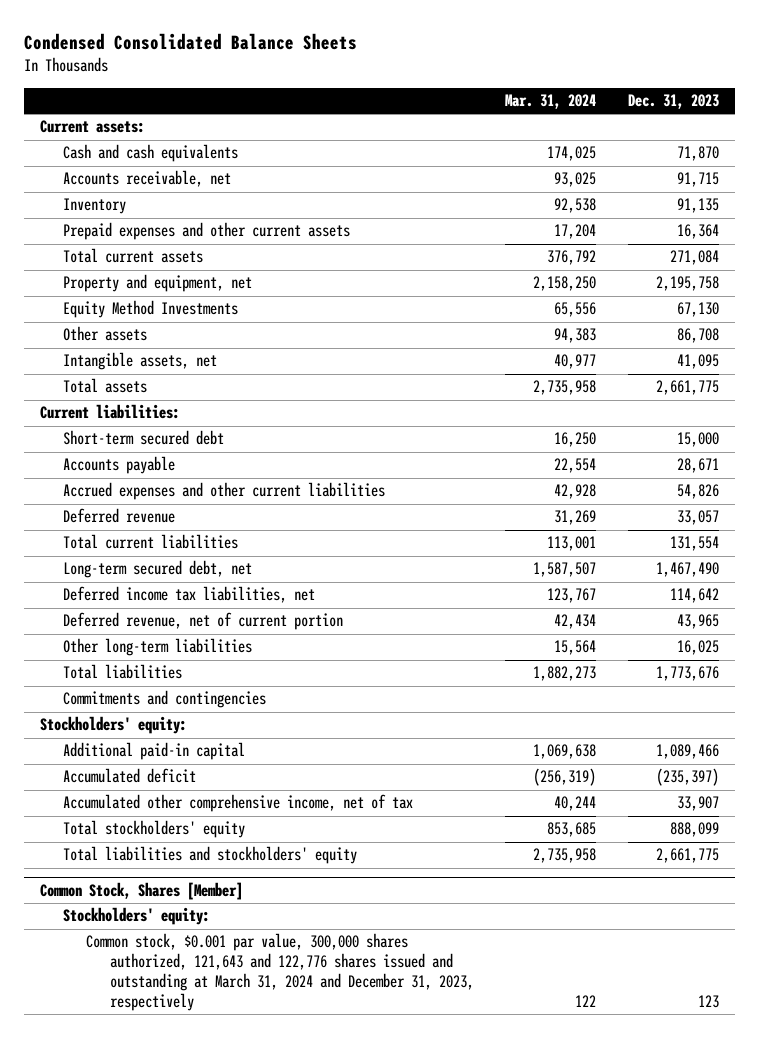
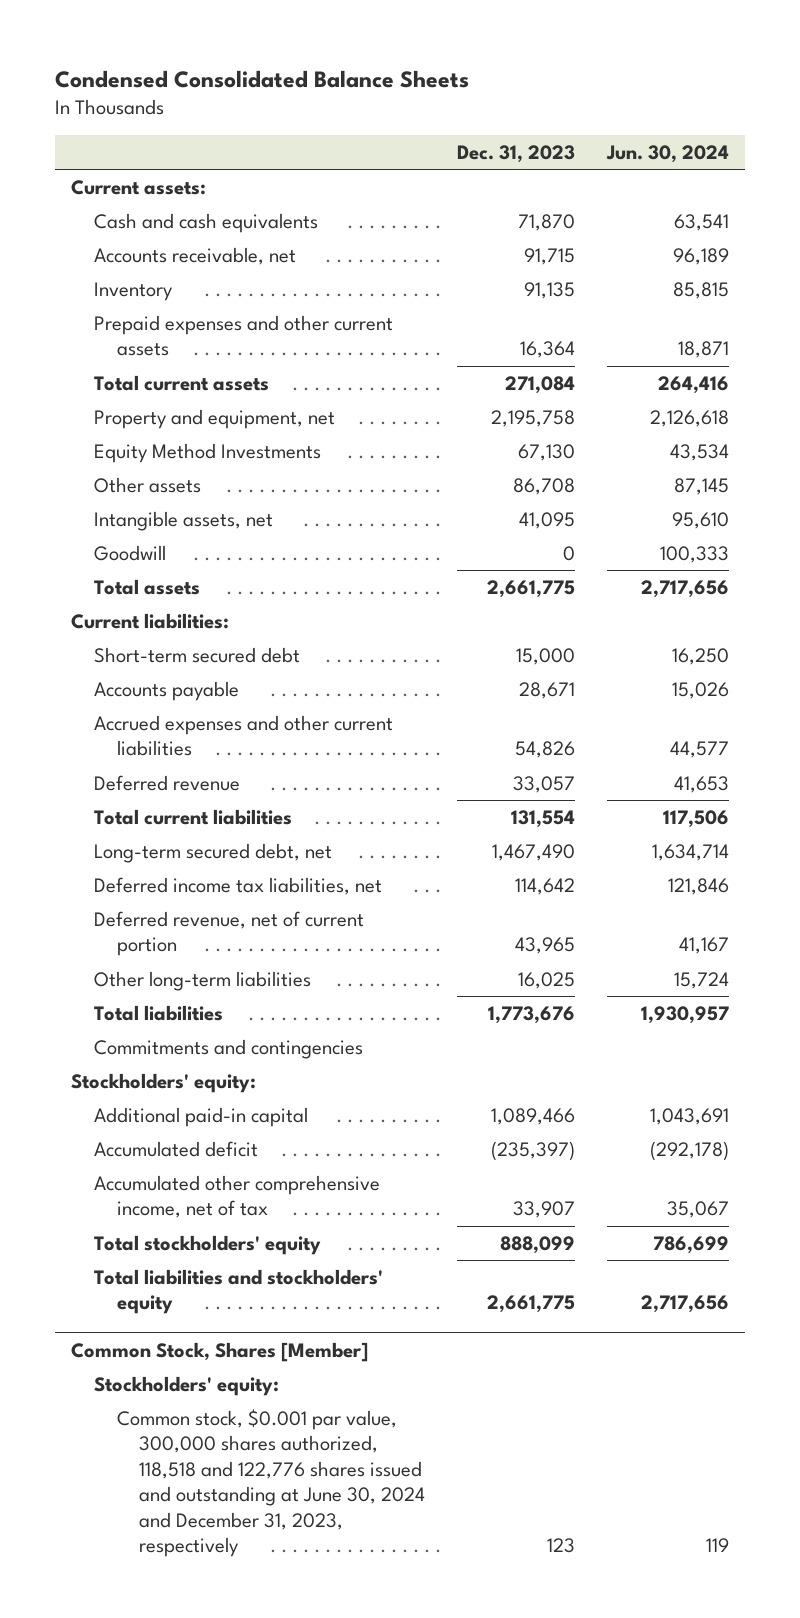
[505,94,597,110] Mar. 31, 2024 -> none
none -> [605,144,729,163] Jun. 30, 2024
none -> [93,544,166,561] Goodwill
[86,933,474,1012] Common stock, $0.001 par value, 300,000 shares authorized, 121,643 and 122,776 shares issued and outstanding at March 31, 2024 and December 31, 2023, respectively -> [116,1408,426,1558] Common stock, $0.001 par value, 300,000 shares authorized, 118,518 and 122,776 shares issued and outstanding at June 30, 2024 and December 31, 2023, respectively

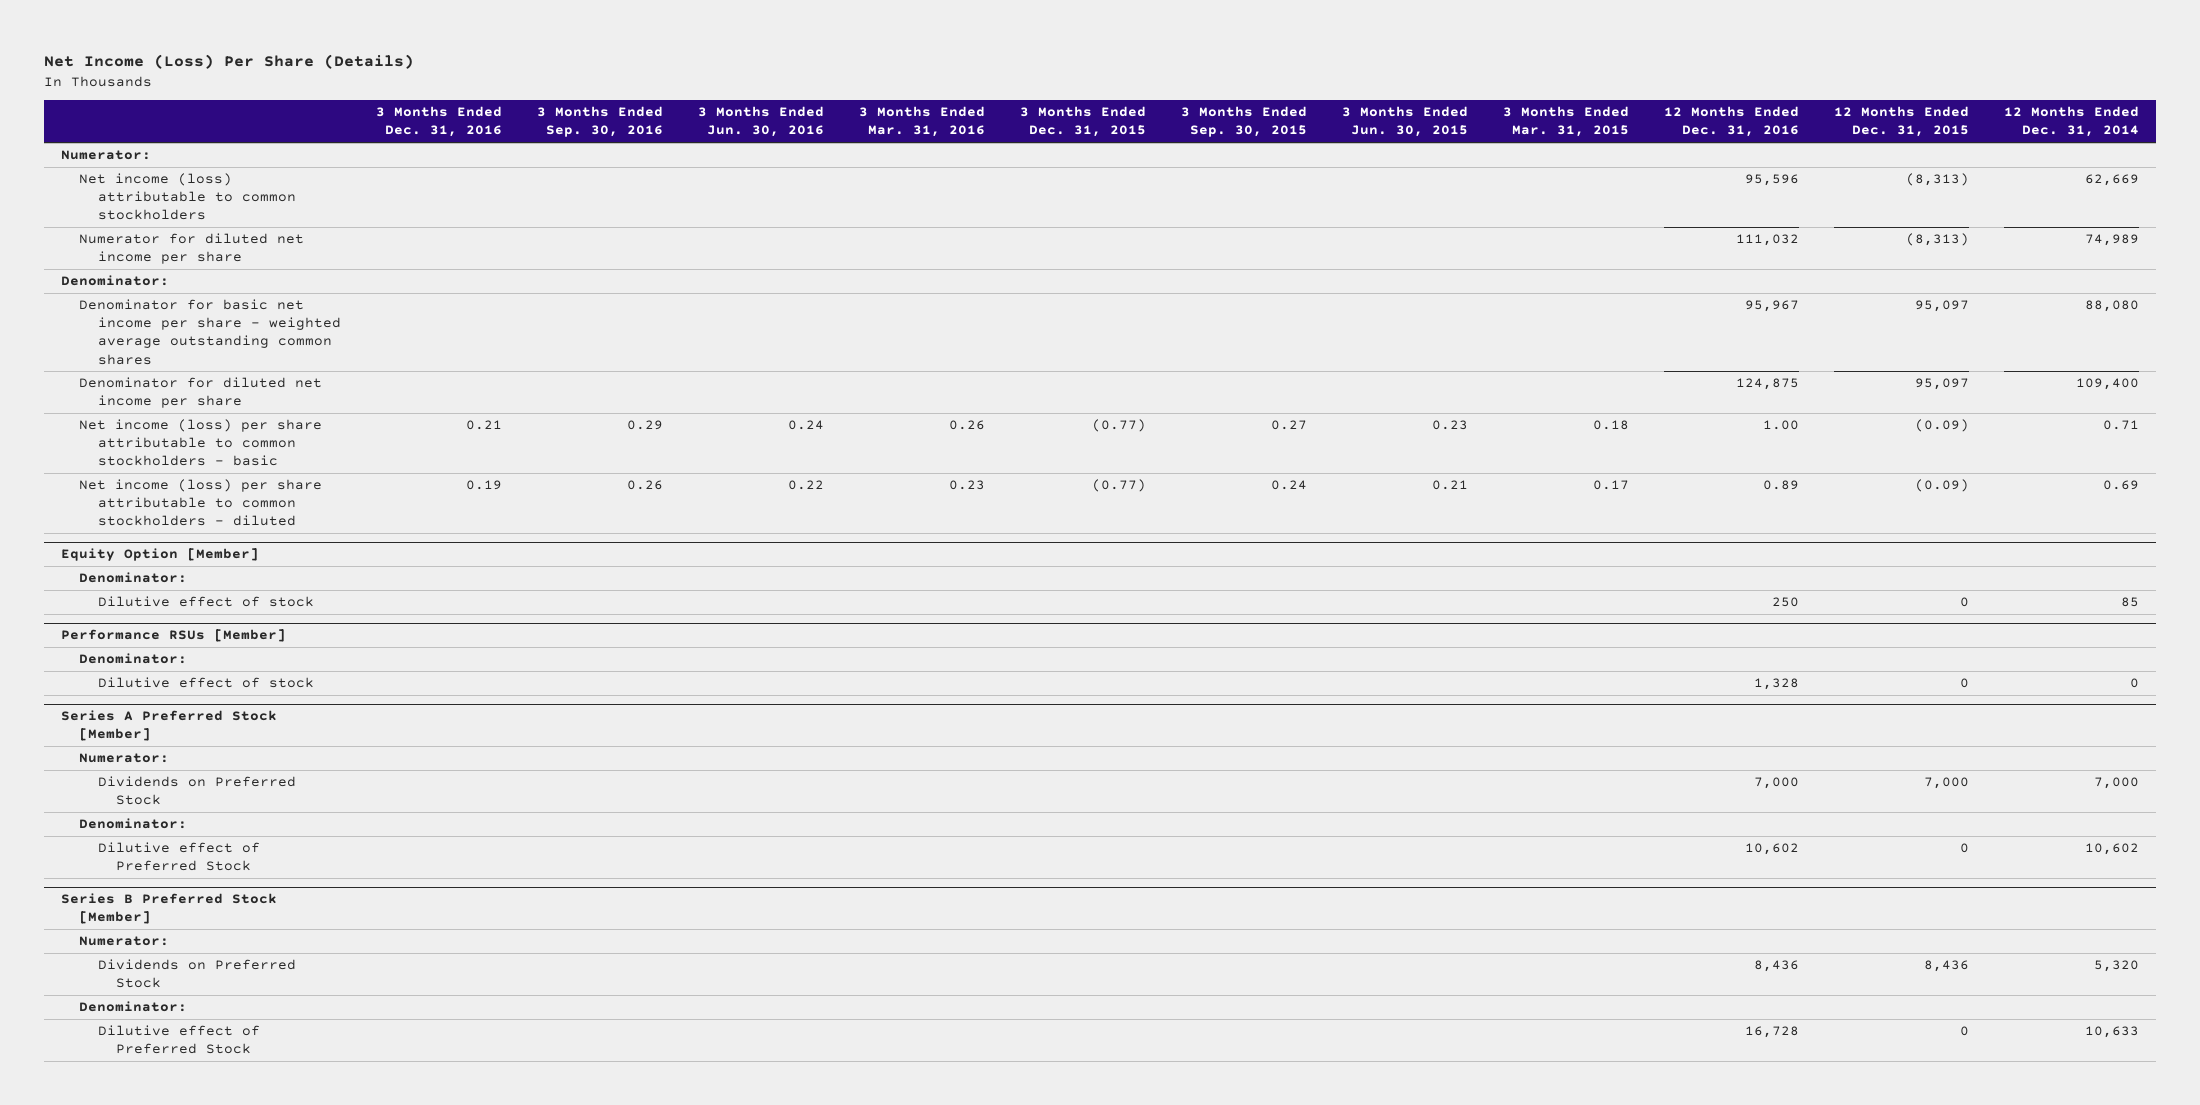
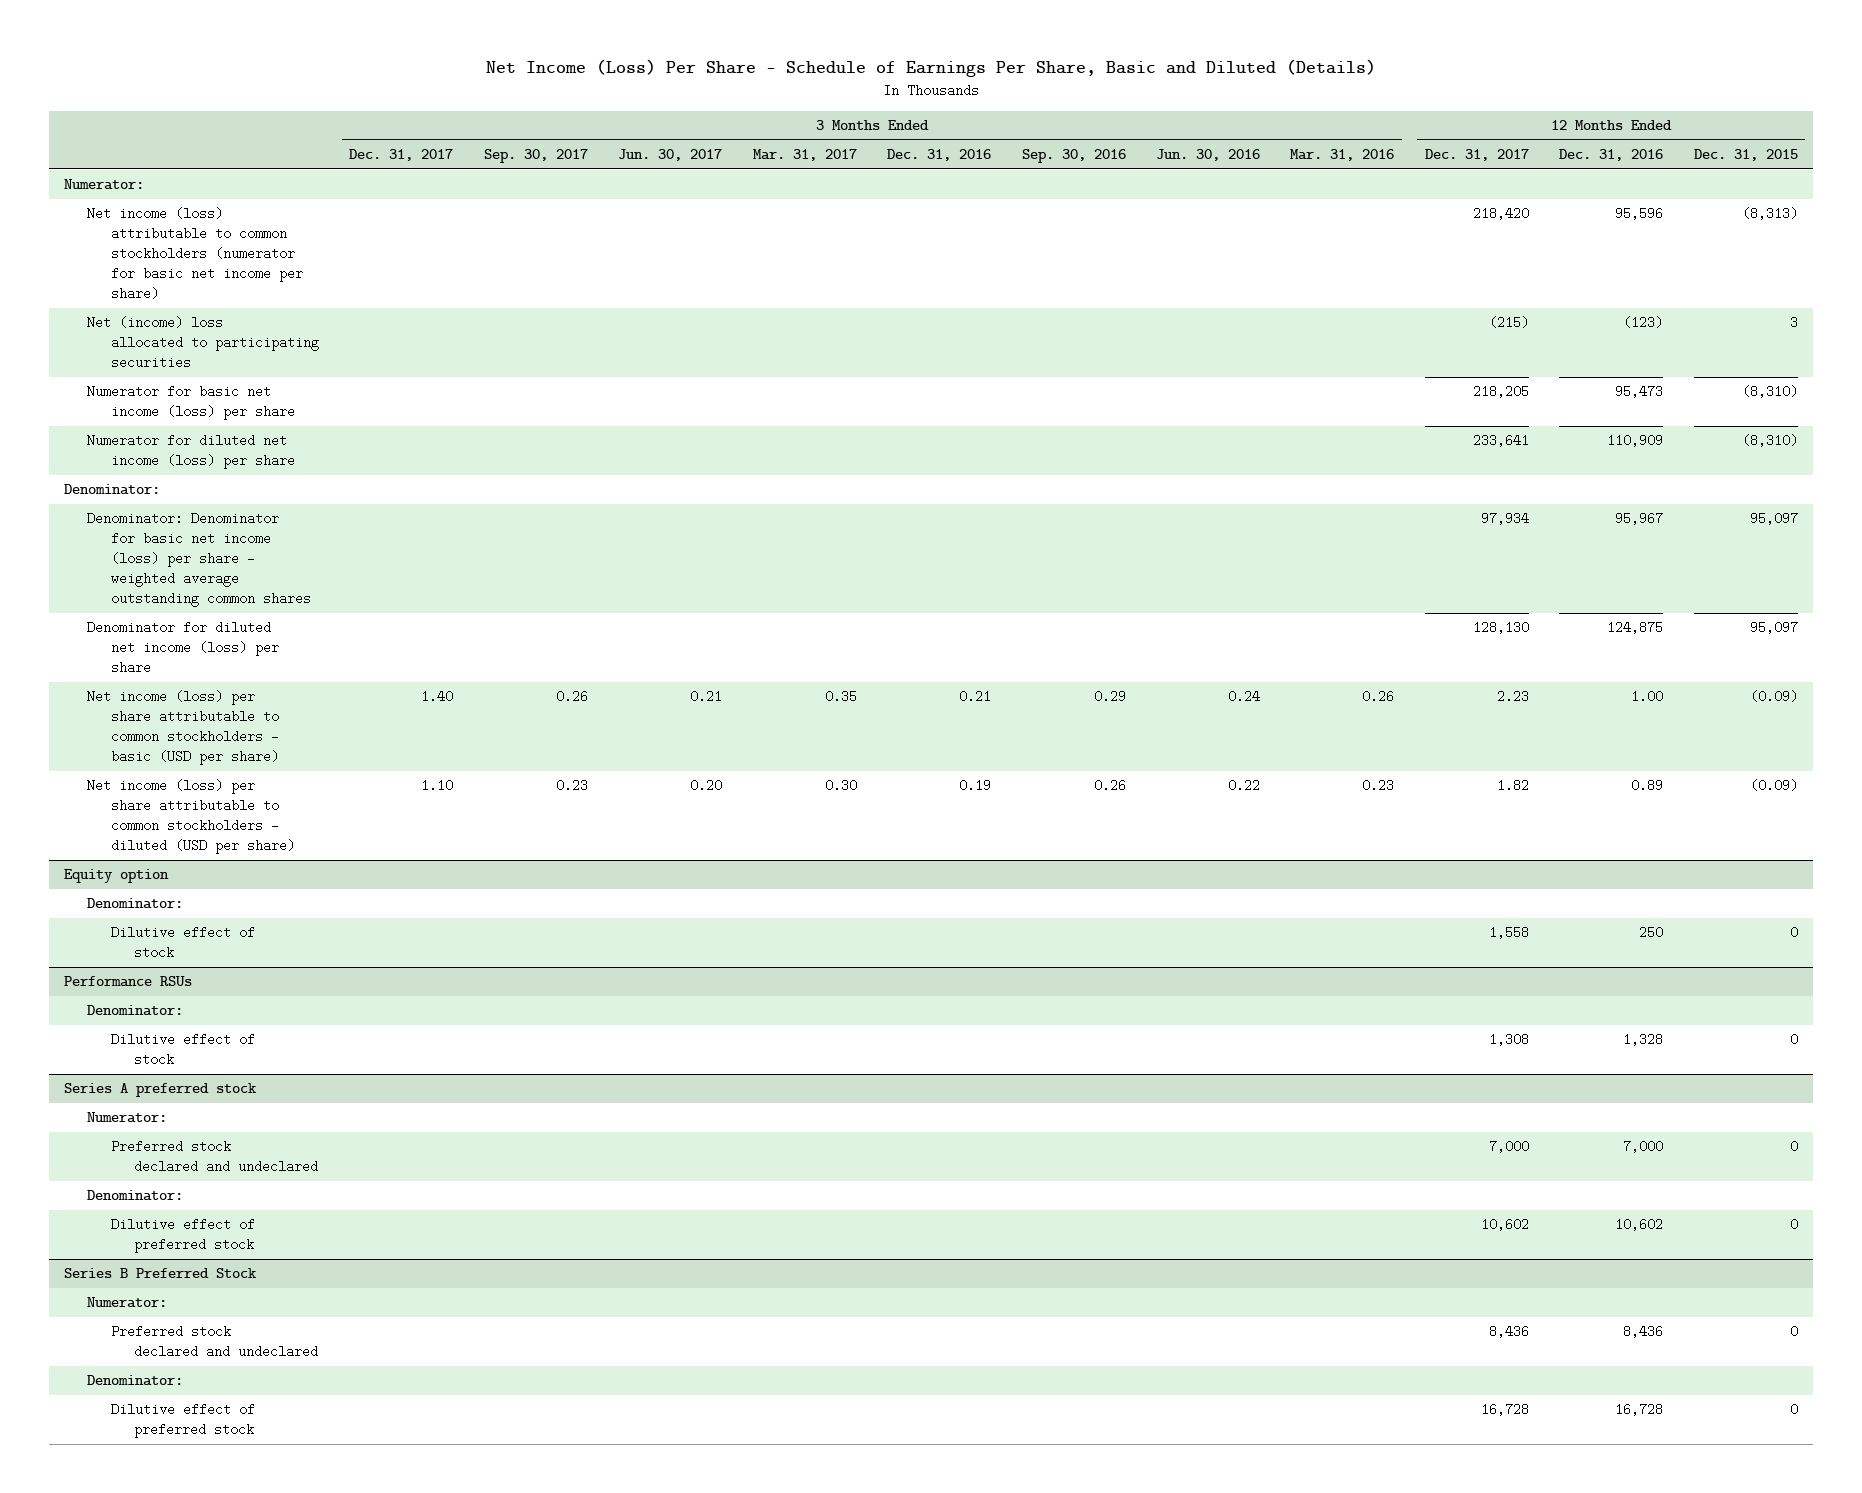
[43,54,414,70] Net Income (Loss) Per Share (Details) -> [485,59,1376,78] Net Income (Loss) Per Share - Schedule of Earnings Per Share, Basic and Diluted (Details)
[1019,106,1146,138] 3 Months Ended Dec. 31, 2015 -> none
[1180,106,1307,138] 3 Months Ended Sep. 30, 2015 -> none
[1341,106,1468,138] 3 Months Ended Jun. 30, 2015 -> none
[1502,106,1629,138] 3 Months Ended Mar. 31, 2015 -> none
[2003,106,2139,138] 12 Months Ended Dec. 31, 2014 -> none
none -> [349,149,454,162] Dec. 31, 2017
none -> [483,149,588,164] Sep. 30, 2017
none -> [618,149,723,162] Jun. 30, 2017
none -> [752,149,857,162] Mar. 31, 2017
none -> [1424,149,1529,162] Dec. 31, 2017
[79,173,296,221] Net income (loss) attributable to common stockholders -> [87,207,303,301] Net income (loss) attributable to common stockholders (numerator for basic net income per share)
none -> [87,316,319,370] Net (income) loss allocated to participating securities
none -> [87,385,295,421] Numerator for basic net income (loss) per share
[79,233,305,265] Numerator for diluted net income per share -> [87,434,295,470] Numerator for diluted net income (loss) per share
[1735,234,1799,247] 111,032 -> [1607,434,1664,448] 110,909
[1905,233,1969,247] (8,313) -> [1741,434,1798,448] (8,310)
[79,299,341,365] Denominator for basic net income per share - weighted average outstanding common shares -> [87,512,311,608] Denominator: Denominator for basic net income (loss) per share - weighted average outstanding common shares
[79,377,323,409] Denominator for diluted net income per share -> [87,621,279,675] Denominator for diluted net income (loss) per share
[79,419,323,467] Net income (loss) per share attributable to common stockholders - basic -> [87,690,279,766] Net income (loss) per share attributable to common stockholders - basic (USD per share)
[79,479,323,527] Net income (loss) per share attributable to common stockholders - diluted -> [87,779,295,855] Net income (loss) per share attributable to common stockholders - diluted (USD per share)
[60,548,259,562] Equity Option [Member] -> [63,869,169,884] Equity option
[60,629,286,643] Performance RSUs [Member] -> [63,976,192,988] Performance RSUs
[60,710,277,742] Series A Preferred Stock [Member] -> [63,1083,257,1098] Series A preferred stock
[97,776,296,806] Dividends on Preferred Stock -> [110,1140,319,1174] Preferred stock declared and undeclared
[1923,777,1969,790] 7,000 -> [1789,1140,1798,1154] 0
[97,842,260,872] Dilutive effect of Preferred Stock -> [110,1218,255,1254] Dilutive effect of preferred stock
[60,893,277,925] Series B Preferred Stock [Member] -> [63,1268,257,1279] Series B Preferred Stock
[97,959,296,989] Dividends on Preferred Stock -> [110,1325,319,1359] Preferred stock declared and undeclared
[1923,960,1969,973] 8,436 -> [1789,1325,1798,1339] 0
[97,1025,260,1055] Dilutive effect of Preferred Stock -> [110,1403,255,1439] Dilutive effect of preferred stock

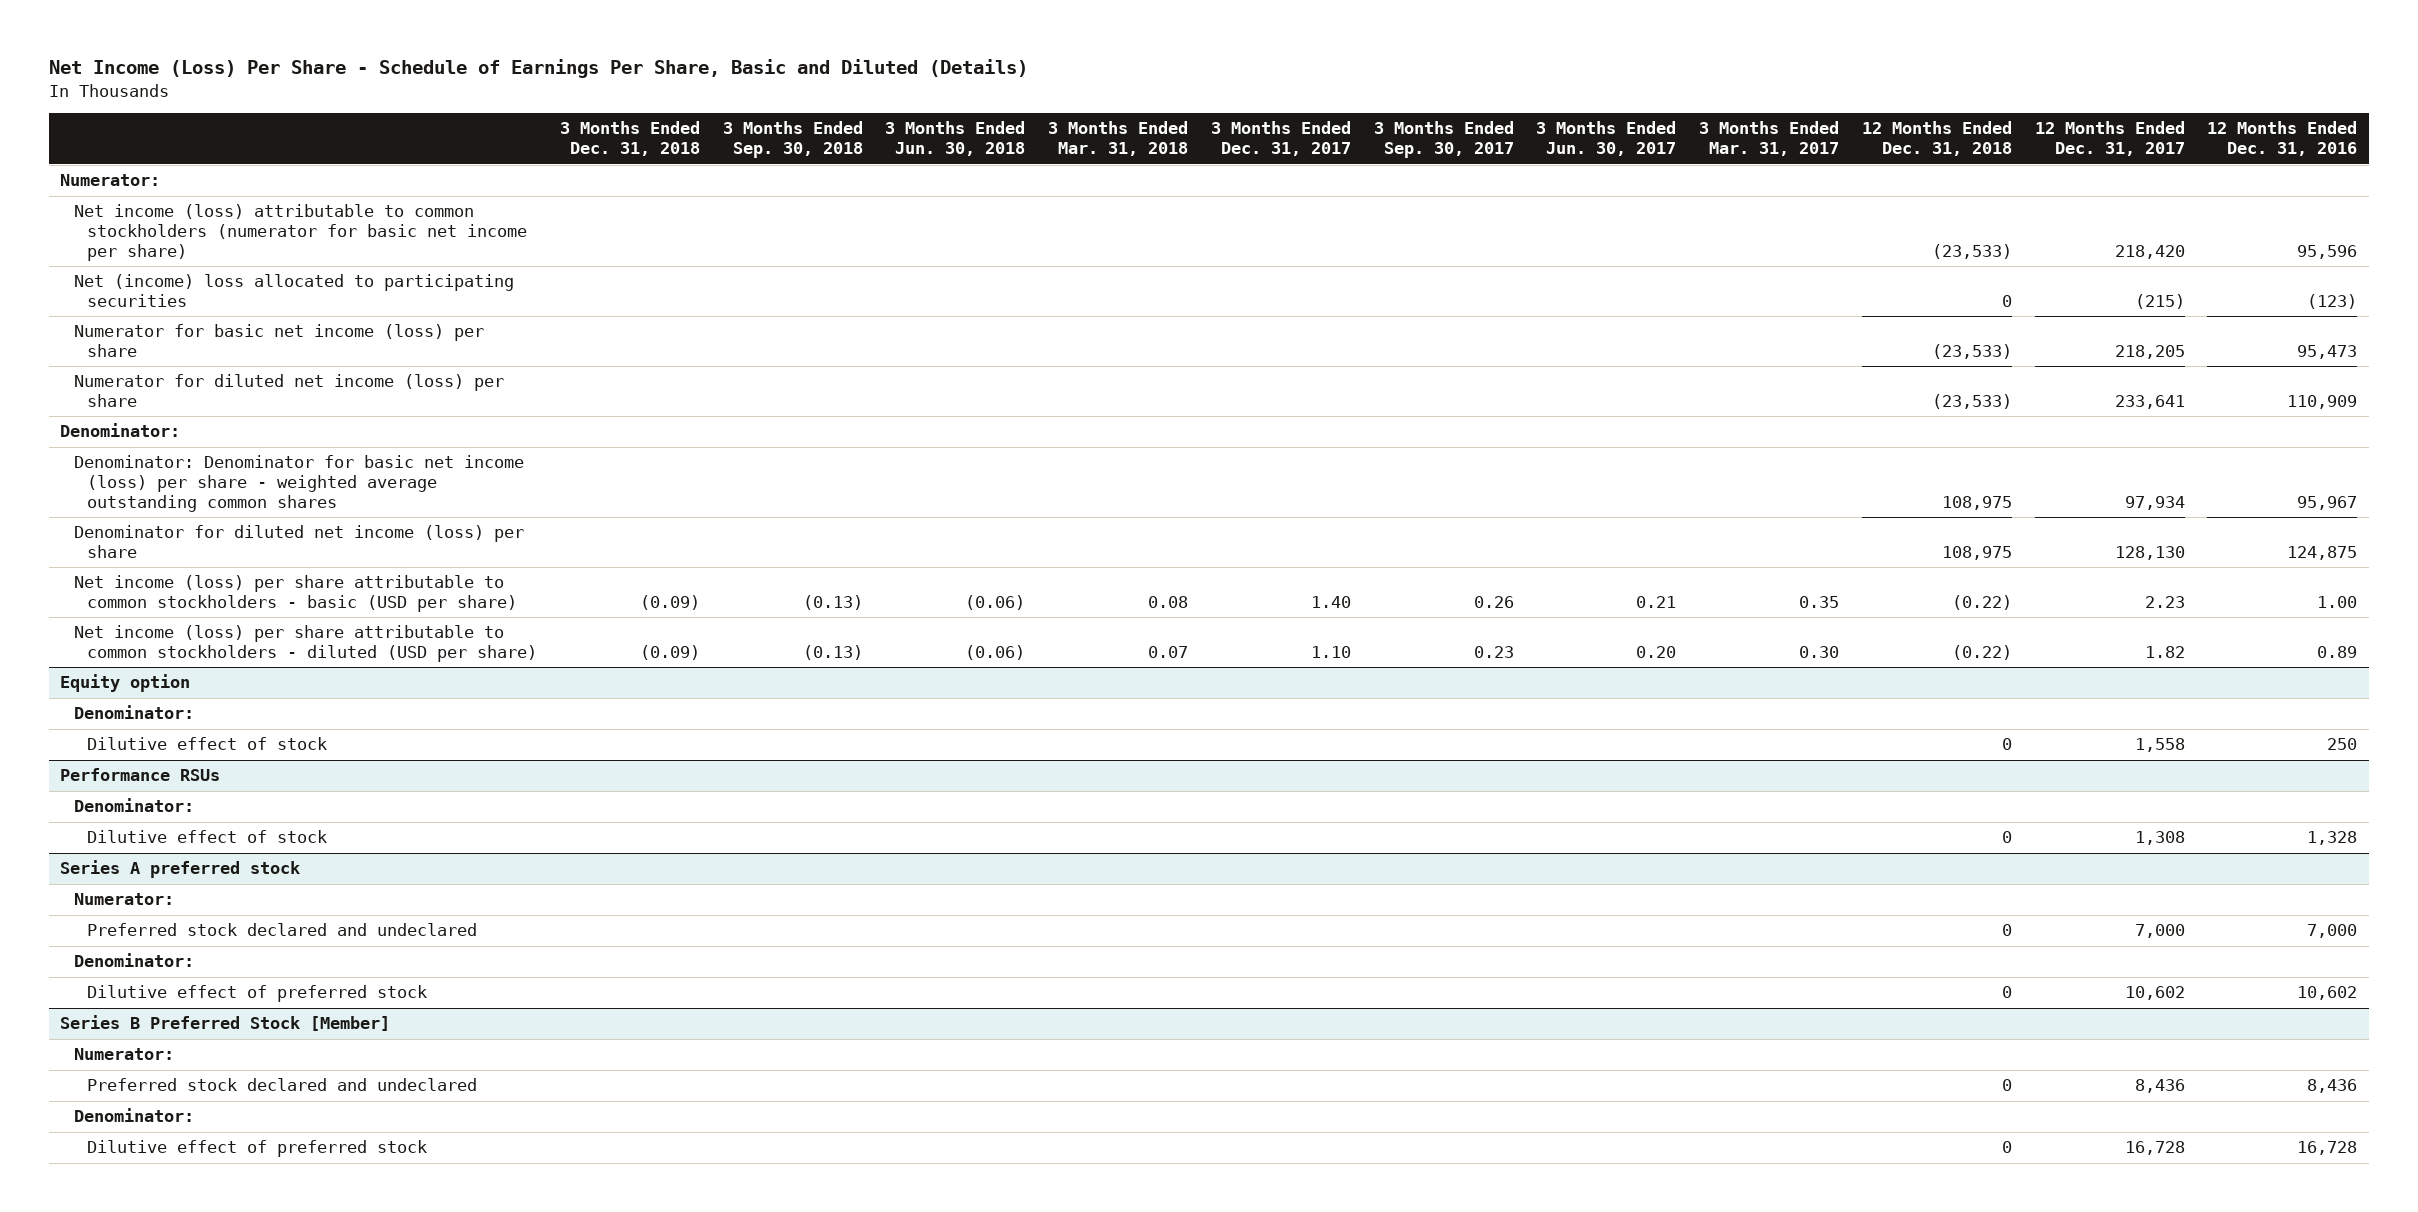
[887,149,992,162] Dec. 31, 2016 -> none
[1021,149,1126,164] Sep. 30, 2016 -> none
[1155,149,1260,162] Jun. 30, 2016 -> none
[1290,149,1395,162] Mar. 31, 2016 -> none
[1693,149,1798,162] Dec. 31, 2015 -> none
none -> [559,121,700,157] 3 Months Ended Dec. 31, 2018
none -> [722,121,863,159] 3 Months Ended Sep. 30, 2018
none -> [885,121,1026,157] 3 Months Ended Jun. 30, 2018
none -> [1048,121,1189,157] 3 Months Ended Mar. 31, 2018
none -> [1861,121,2012,157] 12 Months Ended Dec. 31, 2018
[63,1268,257,1279] Series B Preferred Stock -> [60,1015,391,1032] Series B Preferred Stock [Member]

